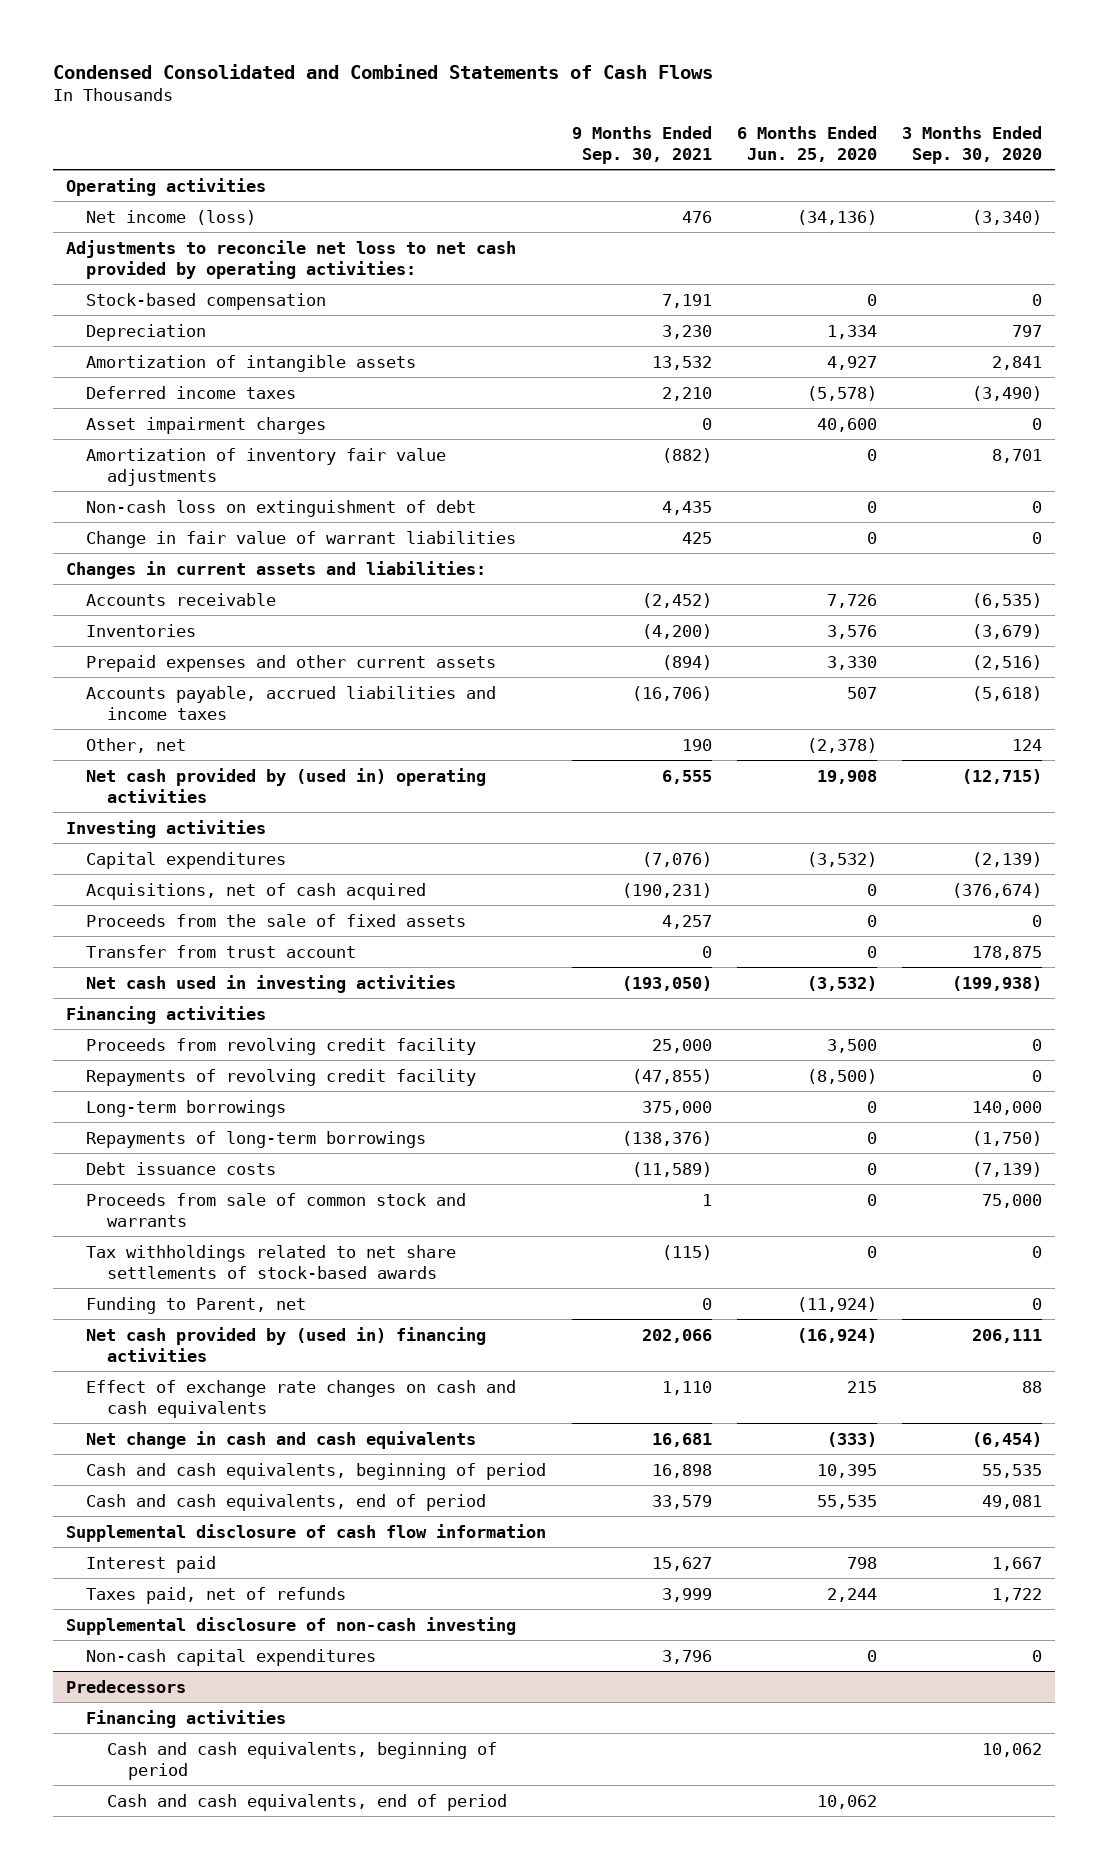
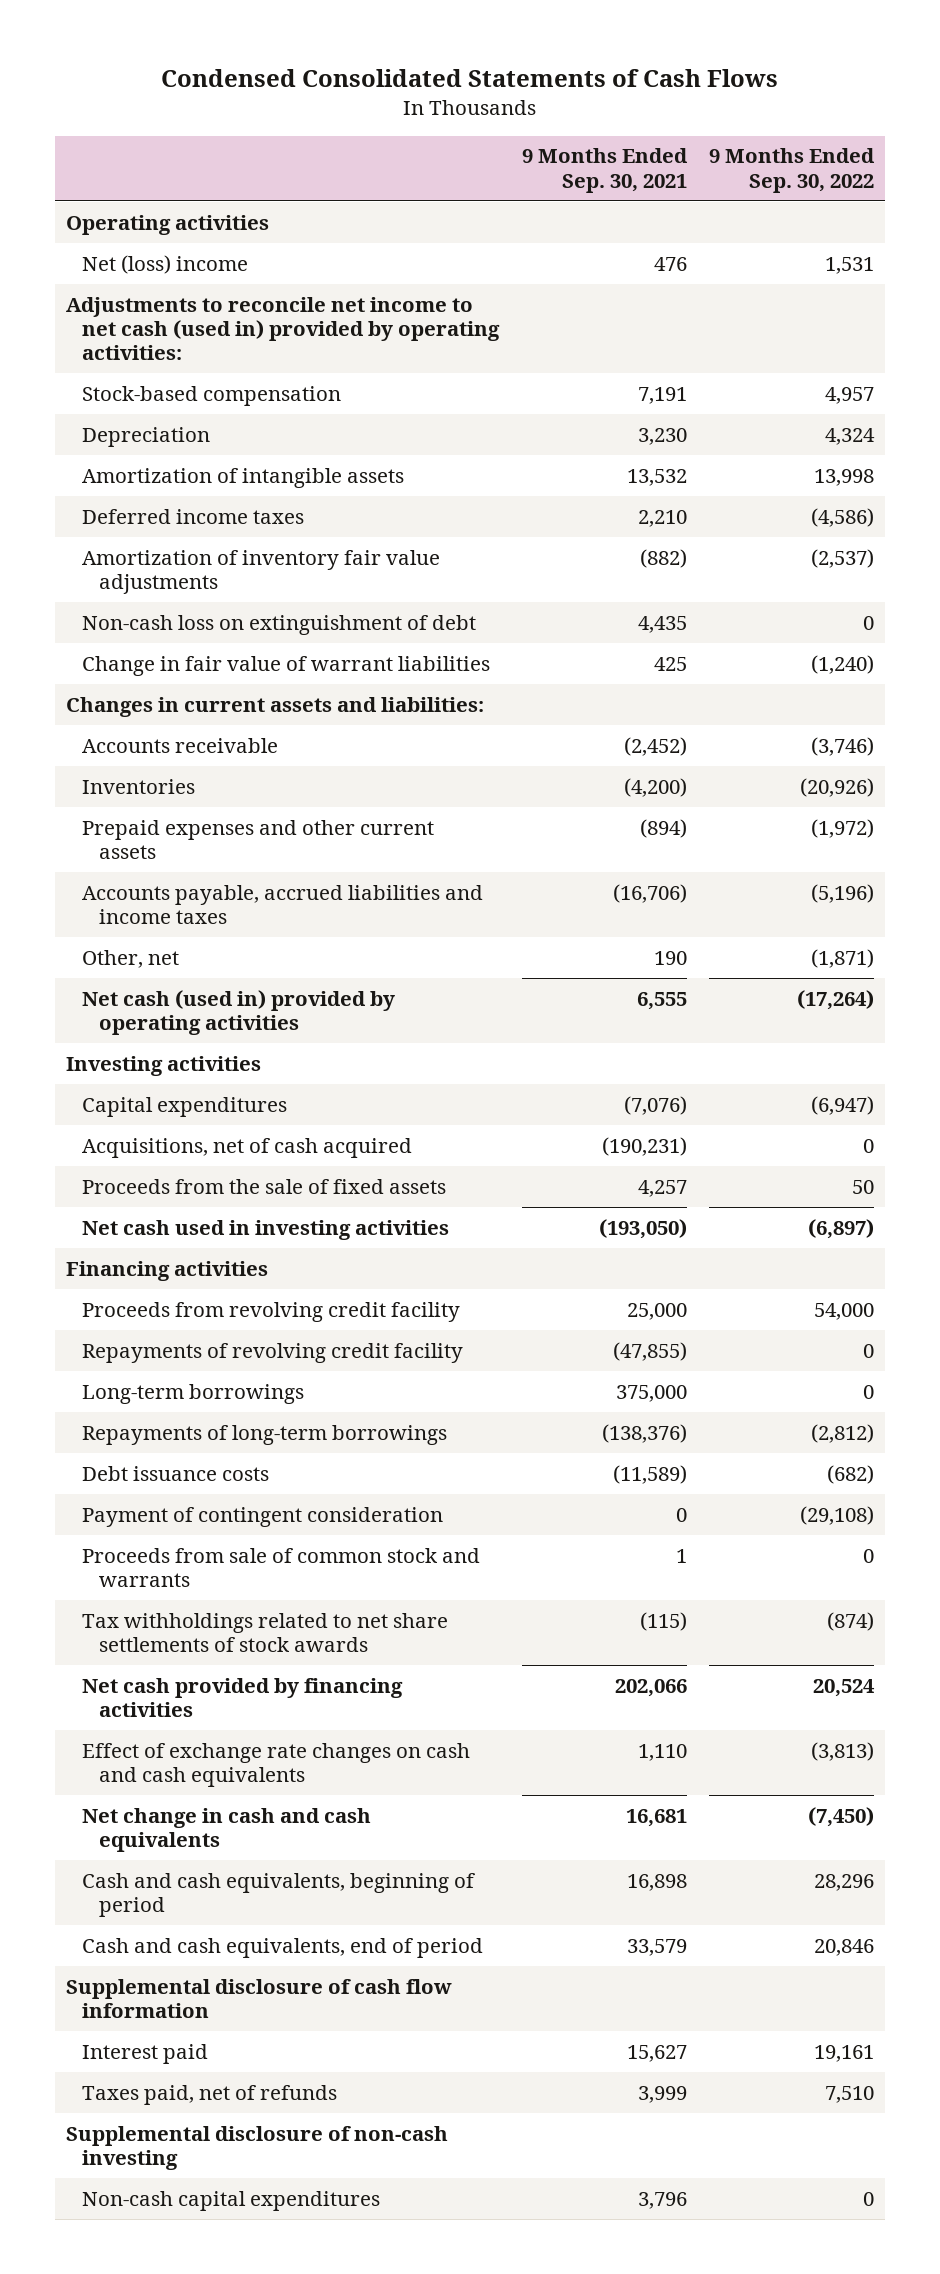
[53,63,714,79] Condensed Consolidated and Combined Statements of Cash Flows -> [160,69,778,88] Condensed Consolidated Statements of Cash Flows
[736,125,877,162] 6 Months Ended Jun. 25, 2020 -> none
[902,125,1043,164] 3 Months Ended Sep. 30, 2020 -> none
none -> [708,148,875,193] 9 Months Ended Sep. 30, 2022
[86,209,257,225] Net income (loss) -> [82,254,249,274] Net (loss) income
[65,239,516,279] Adjustments to reconcile net loss to net cash provided by operating activities: -> [66,296,501,361] Adjustments to reconcile net income to net cash (used in) provided by operating activities:
[86,416,327,434] Asset impairment charges -> none
[86,767,487,803] Net cash provided by (used in) operating activities -> [82,989,396,1035] Net cash (used in) provided by operating activities
[86,944,357,958] Transfer from trust account -> none
none -> [82,1506,444,1527] Payment of contingent consideration
[86,1296,307,1314] Funding to Parent, net -> none
[86,1244,457,1279] Tax withholdings related to net share settlements of stock-based awards -> [82,1612,449,1652] Tax withholdings related to net share settlements of stock awards
[86,1326,487,1362] Net cash provided by (used in) financing activities -> [82,1677,404,1717] Net cash provided by financing activities
[65,1679,186,1693] Predecessors -> none
[86,1709,287,1728] Financing activities -> none
[107,1741,498,1780] Cash and cash equivalents, beginning of period -> none
[107,1793,508,1811] Cash and cash equivalents, end of period -> none

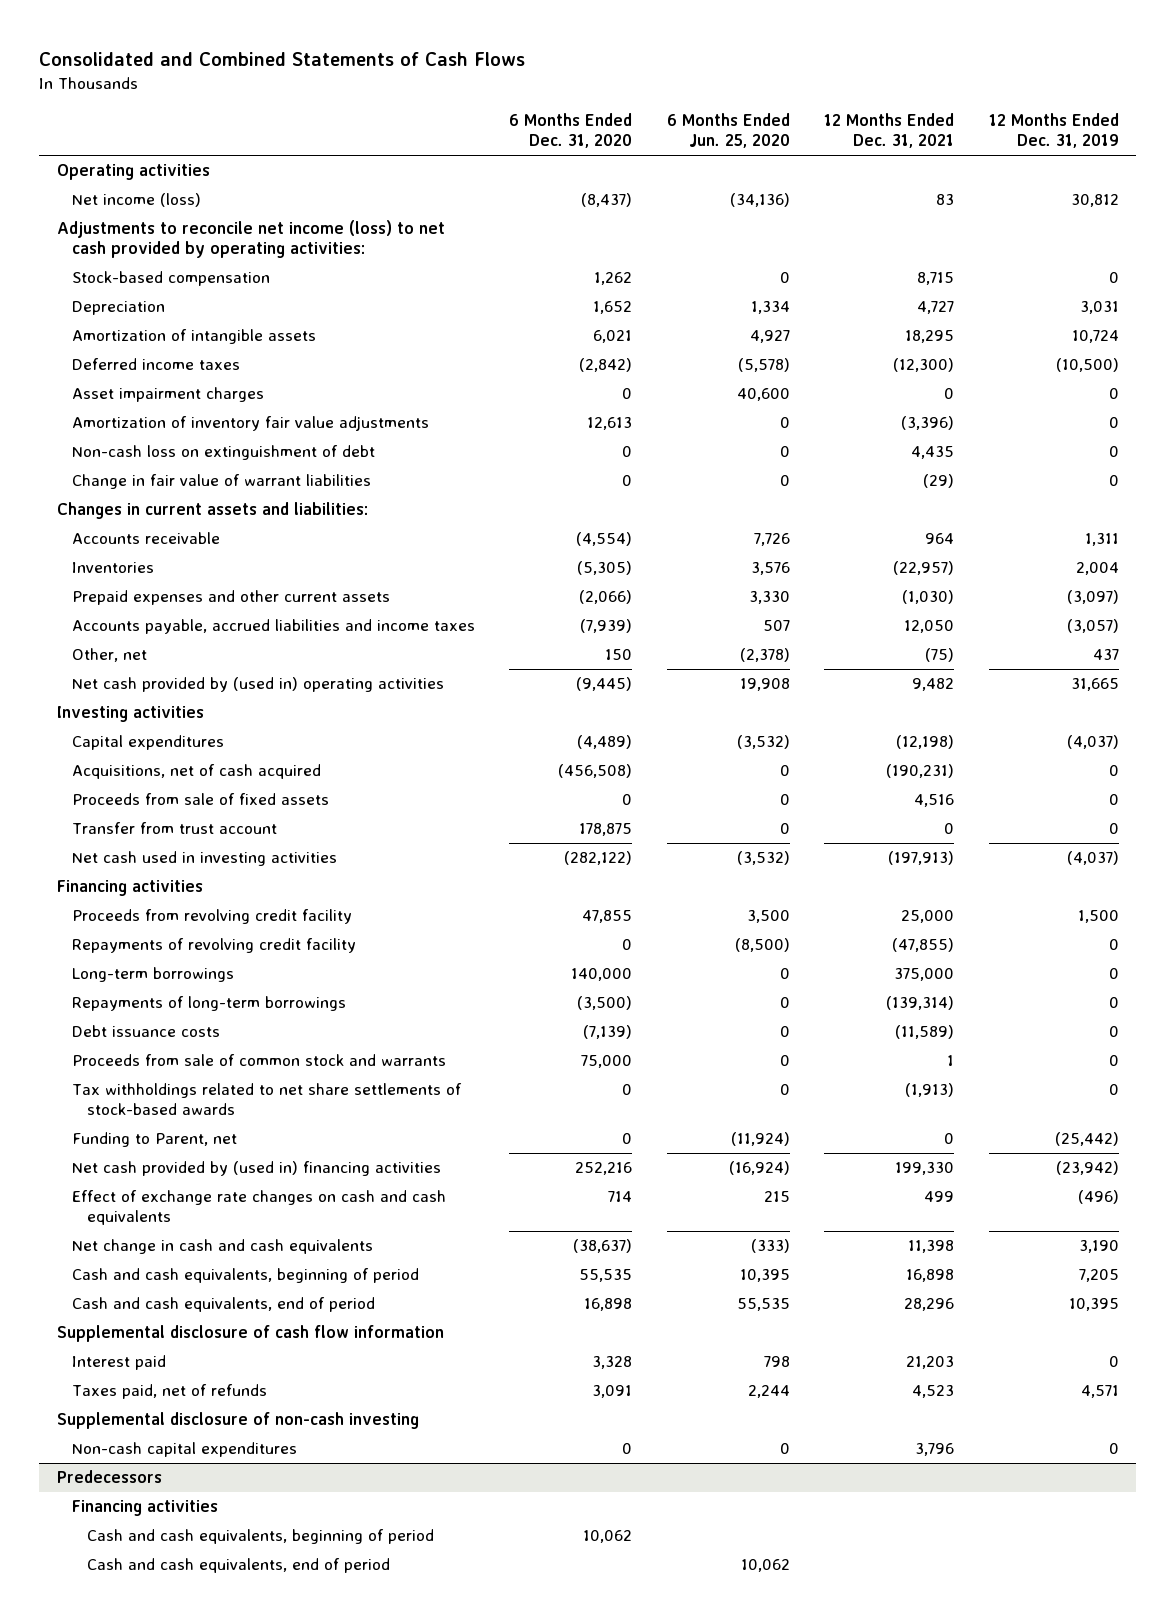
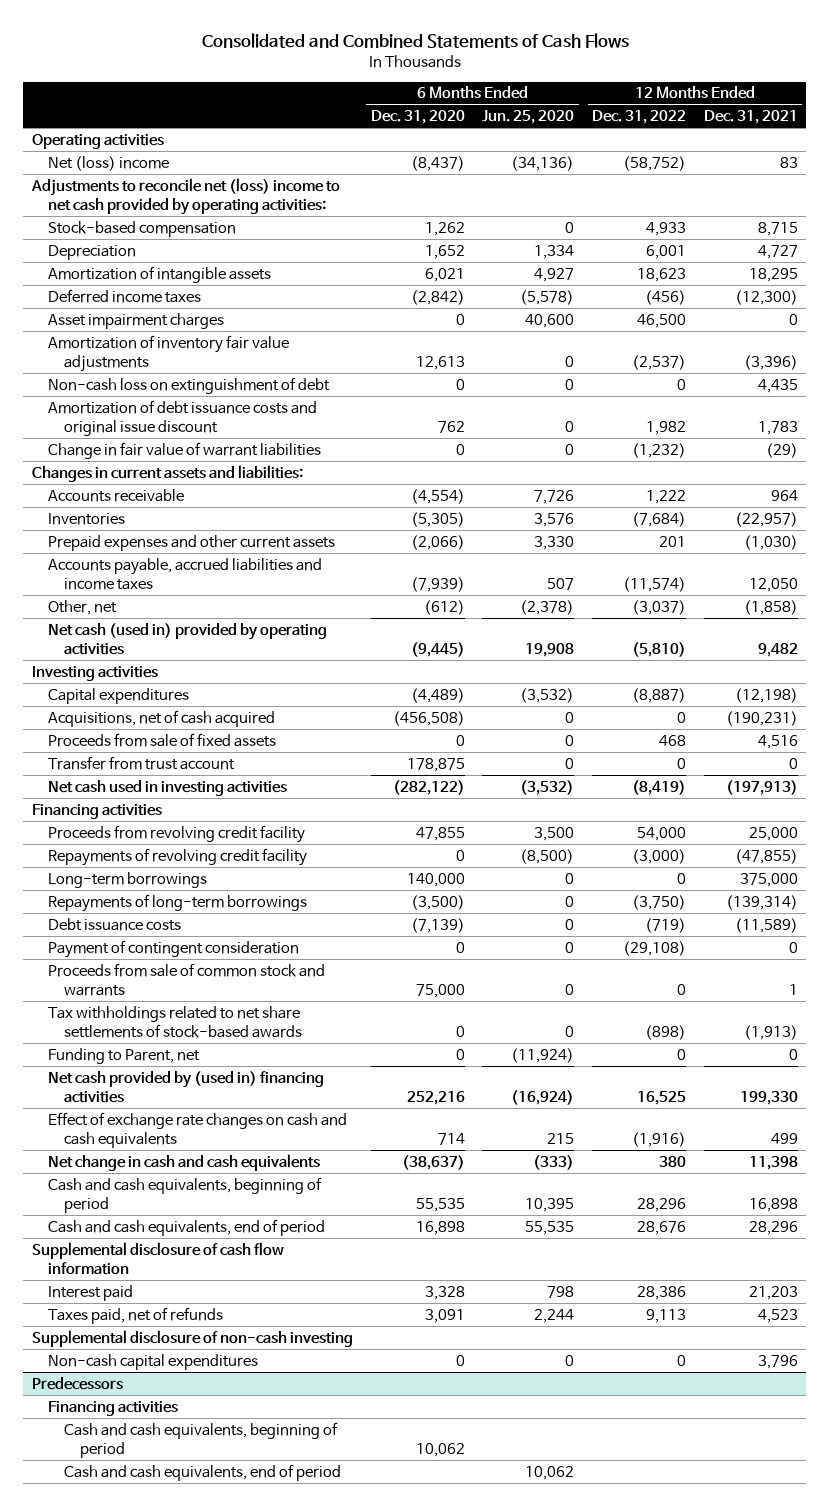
[988,113,1119,149] 12 Months Ended Dec. 31, 2019 -> none
none -> [591,110,686,125] Dec. 31, 2022
[71,193,201,208] Net income (loss) -> [48,155,170,171] Net (loss) income
[56,220,445,259] Adjustments to reconcile net income (loss) to net cash provided by operating activities: -> [31,177,341,216] Adjustments to reconcile net (loss) income to net cash provided by operating activities:
none -> [48,399,318,437] Amortization of debt issuance costs and original issue discount
[605,649,633,661] 150 -> [423,599,465,615] (612)
[925,648,955,663] (75) -> [743,599,798,615] (1,858)
[71,677,444,693] Net cash provided by (used in) operating activities -> [48,622,328,656] Net cash (used in) provided by operating activities
none -> [48,939,300,958] Payment of contingent consideration

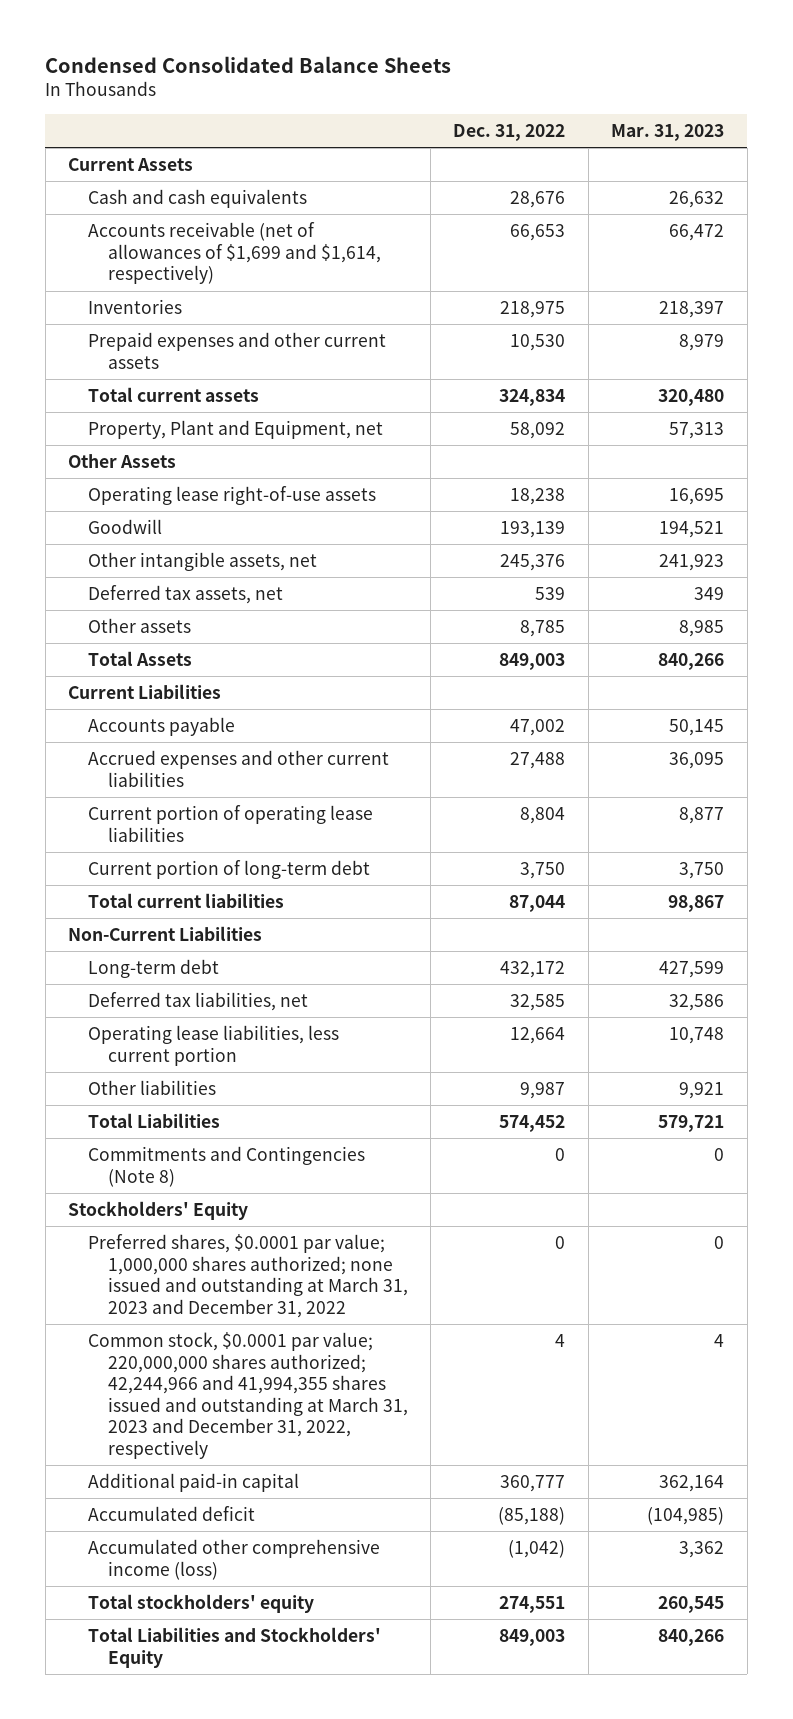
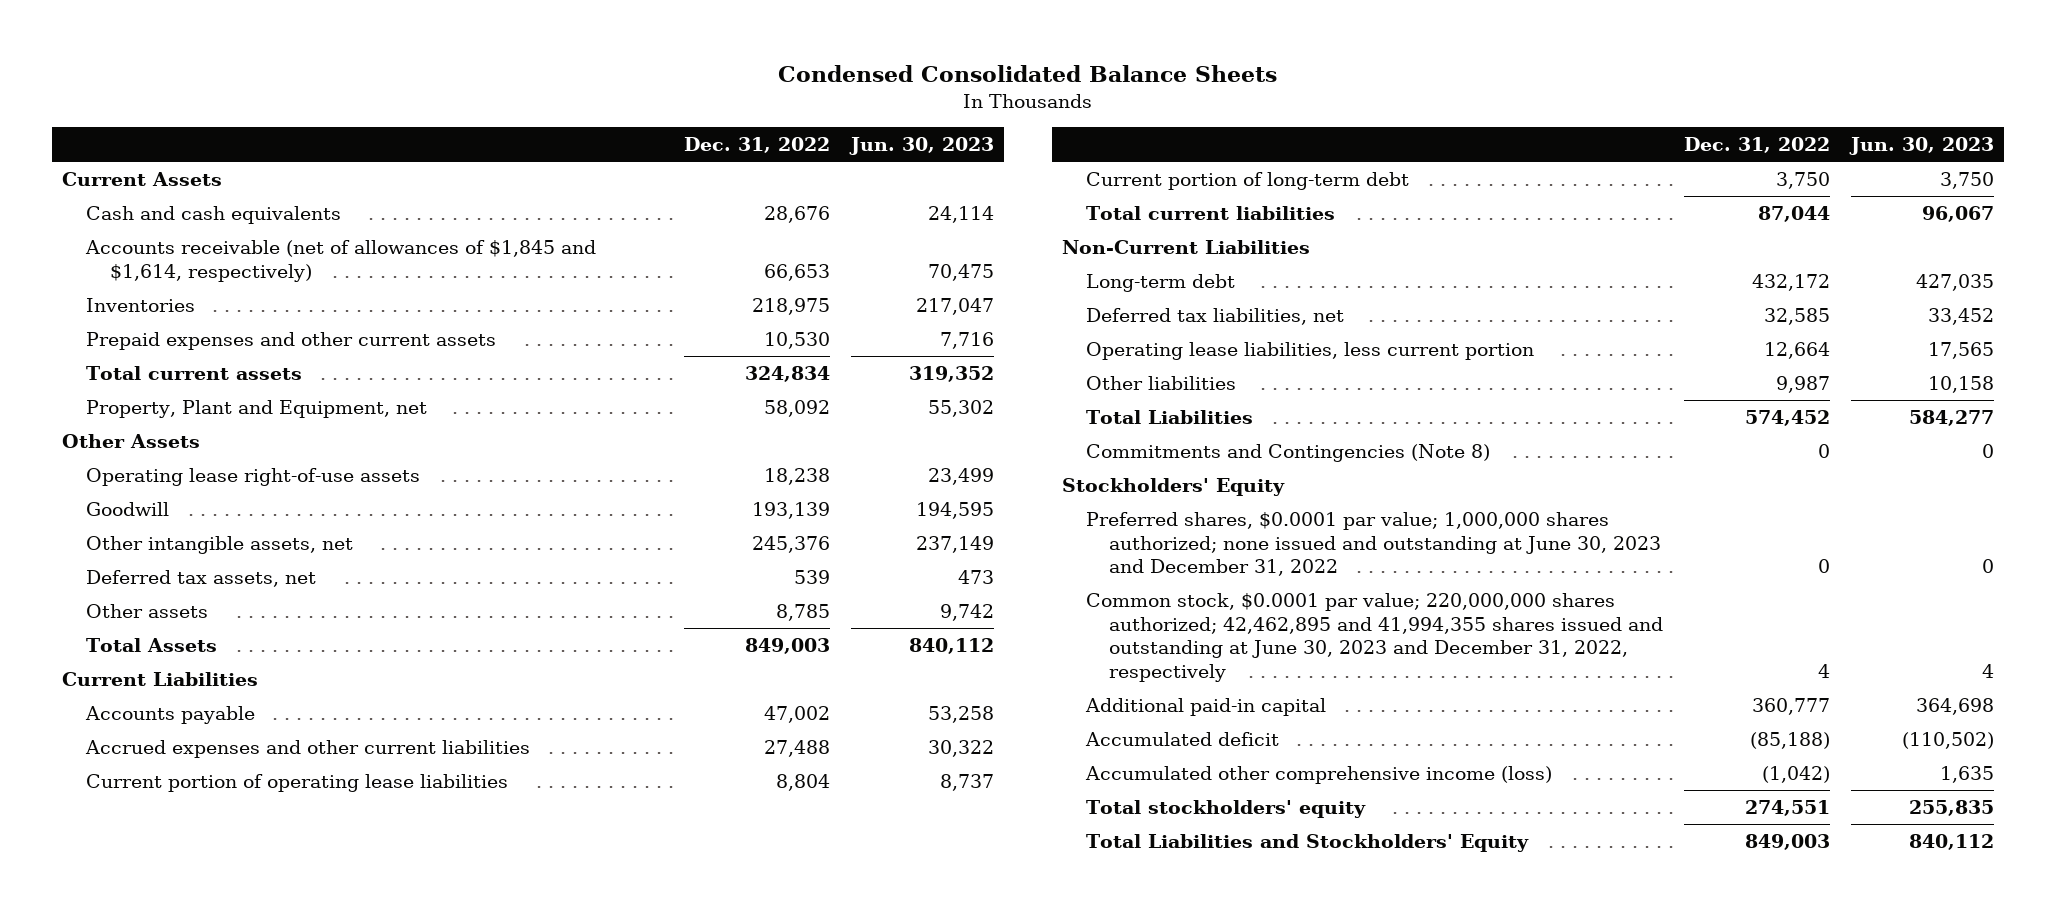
[611,124,725,142] Mar. 31, 2023 -> none
none -> [848,136,994,155] Jun. 30, 2023
[87,222,381,285] Accounts receivable (net of allowances of $1,699 and $1,614, respectively) -> [85,240,597,282] Accounts receivable (net of allowances of $1,845 and $1,614, respectively)
[87,1234,408,1318] Preferred shares, $0.0001 par value; 1,000,000 shares authorized; none issued and outstanding at March 31, 2023 and December 31, 2022 -> [1085,512,1662,577] Preferred shares, $0.0001 par value; 1,000,000 shares authorized; none issued and outstanding at June 30, 2023 and December 31, 2022
[87,1332,408,1460] Common stock, $0.0001 par value; 220,000,000 shares authorized; 42,244,966 and 41,994,355 shares issued and outstanding at March 31, 2023 and December 31, 2022, respectively -> [1085,593,1664,682] Common stock, $0.0001 par value; 220,000,000 shares authorized; 42,462,895 and 41,994,355 shares issued and outstanding at June 30, 2023 and December 31, 2022, respectively

